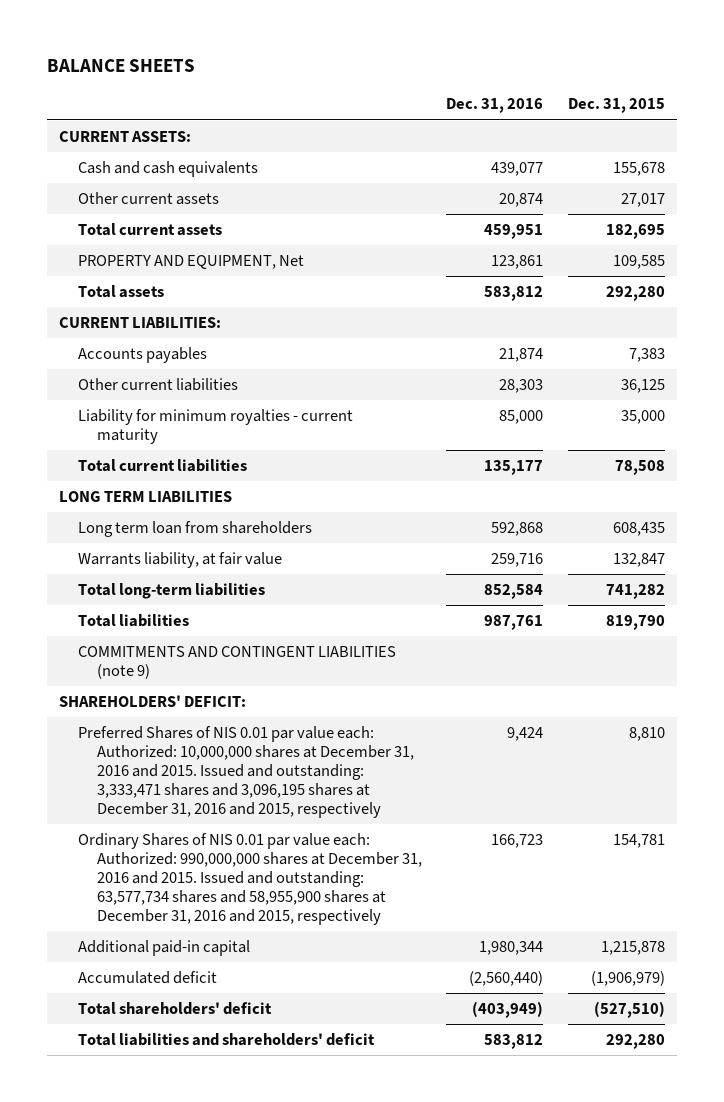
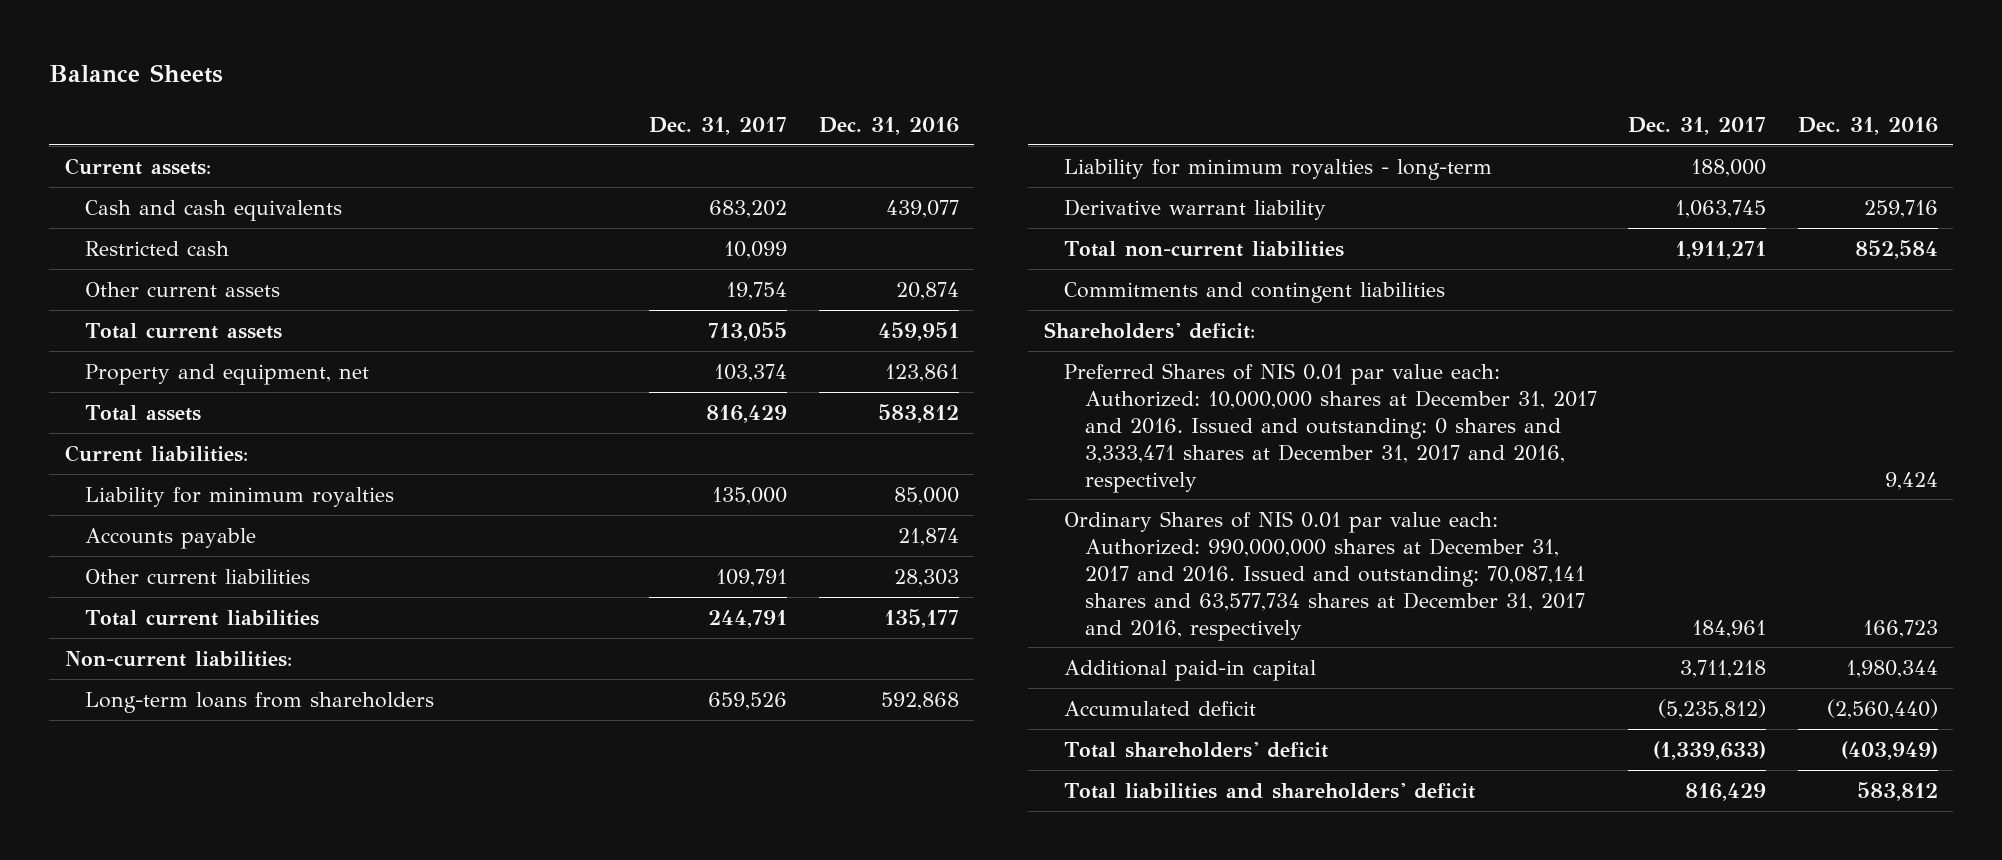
[46,59,195,73] BALANCE SHEETS -> [48,64,223,84] Balance Sheets
[567,98,665,114] Dec. 31, 2015 -> none
none -> [649,116,788,135] Dec. 31, 2017
[59,130,192,142] CURRENT ASSETS: -> [64,157,211,175] Current assets:
none -> [85,240,230,256] Restricted cash
[78,254,305,269] PROPERTY AND EQUIPMENT, Net -> [85,363,370,385] Property and equipment, net
[59,316,222,328] CURRENT LIABILITIES: -> [64,444,248,462] Current liabilities:
none -> [85,486,395,507] Liability for minimum royalties
[78,346,208,363] Accounts payables -> [85,527,257,549] Accounts payable
[78,408,354,444] Liability for minimum royalties - current maturity -> none
[78,613,190,627] Total liabilities -> none
[59,490,233,502] LONG TERM LIABILITIES -> [64,650,292,667] Non-current liabilities:
[78,520,313,537] Long term loan from shareholders -> [85,691,435,713] Long-term loans from shareholders
none -> [1064,158,1493,180] Liability for minimum royalties - long-term
[78,551,283,568] Warrants liability, at fair value -> [1064,198,1327,220] Derivative warrant liability
[78,582,266,599] Total long-term liabilities -> [1064,240,1345,257] Total non-current liabilities
[78,645,397,679] COMMITMENTS AND CONTINGENT LIABILITIES (note 9) -> [1064,281,1446,303] Commitments and contingent liabilities
[59,694,247,707] SHAREHOLDERS' DEFICIT: -> [1043,321,1255,339] Shareholders' deficit:
[78,725,415,818] Preferred Shares of NIS 0.01 par value each: Authorized: 10,000,000 shares at December 31, 2016 and 2015. Issued and outstanding: 3,333,471 shares and 3,096,195 shares at December 31, 2016 and 2015, respectively -> [1064,362,1597,493] Preferred Shares of NIS 0.01 par value each: Authorized: 10,000,000 shares at December 31, 2017 and 2016. Issued and outstanding: 0 shares and 3,333,471 shares at December 31, 2017 and 2016, respectively
[78,832,423,925] Ordinary Shares of NIS 0.01 par value each: Authorized: 990,000,000 shares at December 31, 2016 and 2015. Issued and outstanding: 63,577,734 shares and 58,955,900 shares at December 31, 2016 and 2015, respectively -> [1064,510,1585,641] Ordinary Shares of NIS 0.01 par value each: Authorized: 990,000,000 shares at December 31, 2017 and 2016. Issued and outstanding: 70,087,141 shares and 63,577,734 shares at December 31, 2017 and 2016, respectively

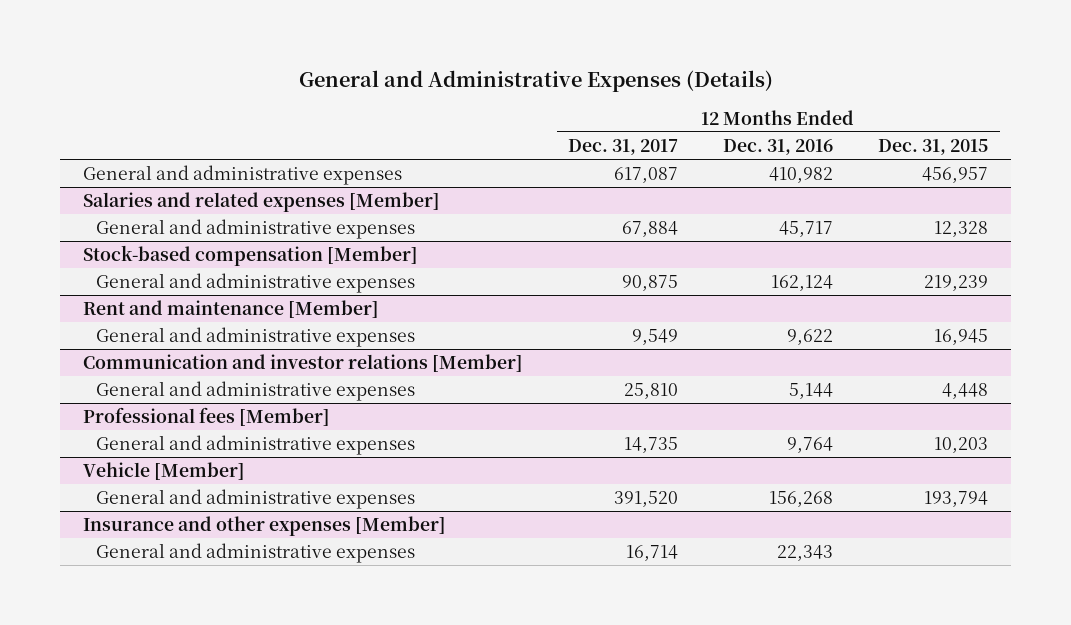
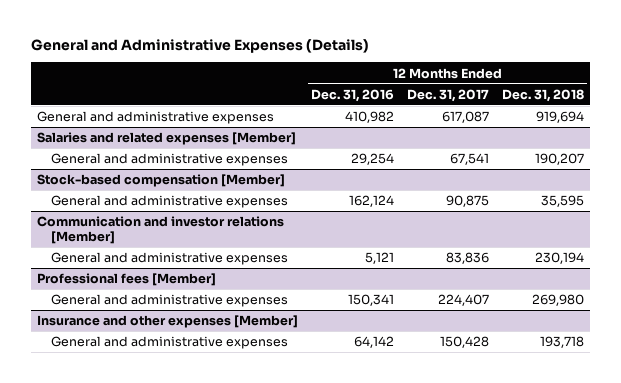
[878,138,989,155] Dec. 31, 2015 -> none
none -> [501,88,584,102] Dec. 31, 2018
[621,220,678,237] 67,884 -> [450,153,490,166] 67,541
[779,220,834,237] 45,717 -> [351,153,395,166] 29,254
[82,299,379,318] Rent and maintenance [Member] -> none
[96,326,416,347] General and administrative expenses -> none
[623,382,678,399] 25,810 -> [446,252,490,265] 83,836
[789,382,834,399] 5,144 -> [365,252,395,265] 5,121
[82,461,245,480] Vehicle [Member] -> none
[96,488,416,509] General and administrative expenses -> none
[623,436,678,453] 14,735 -> [438,294,490,307] 224,407
[787,436,834,453] 9,764 -> [348,294,395,307] 150,341
[625,544,678,561] 16,714 -> [440,336,490,349] 150,428
[777,544,834,561] 22,343 -> [354,336,395,349] 64,142

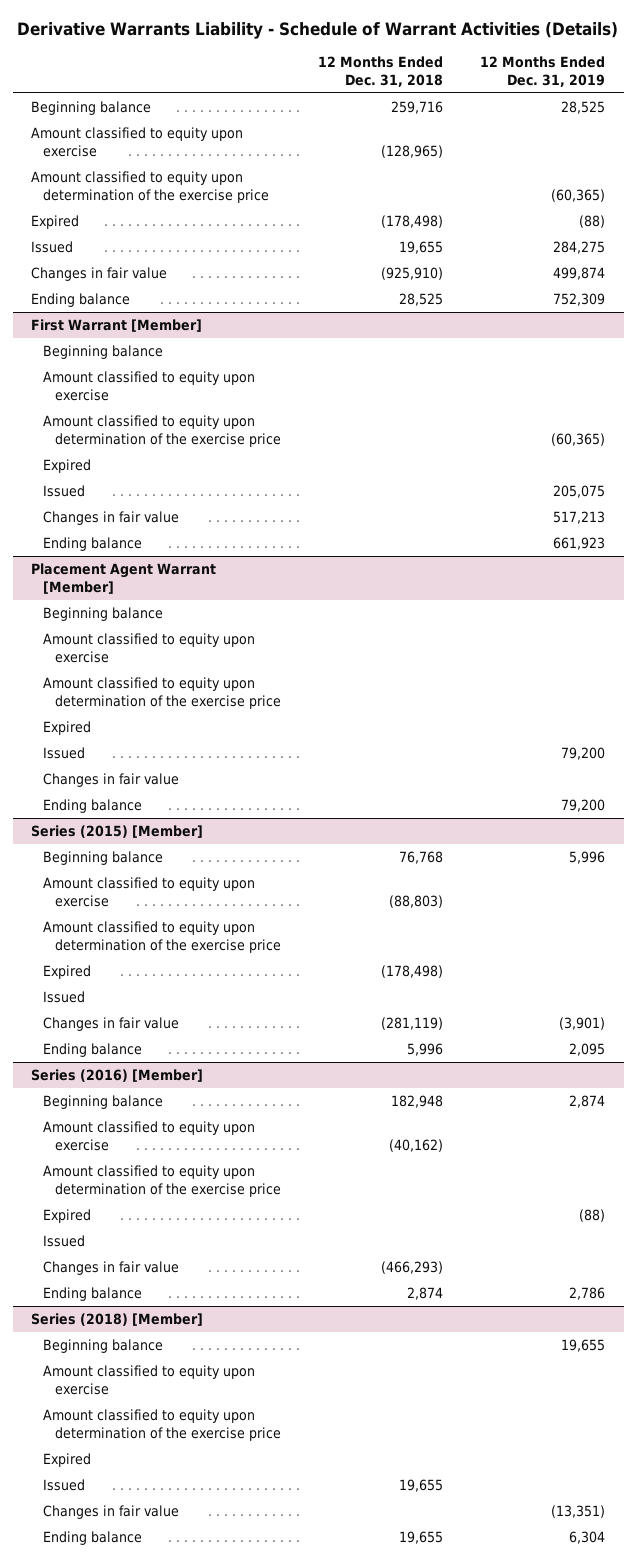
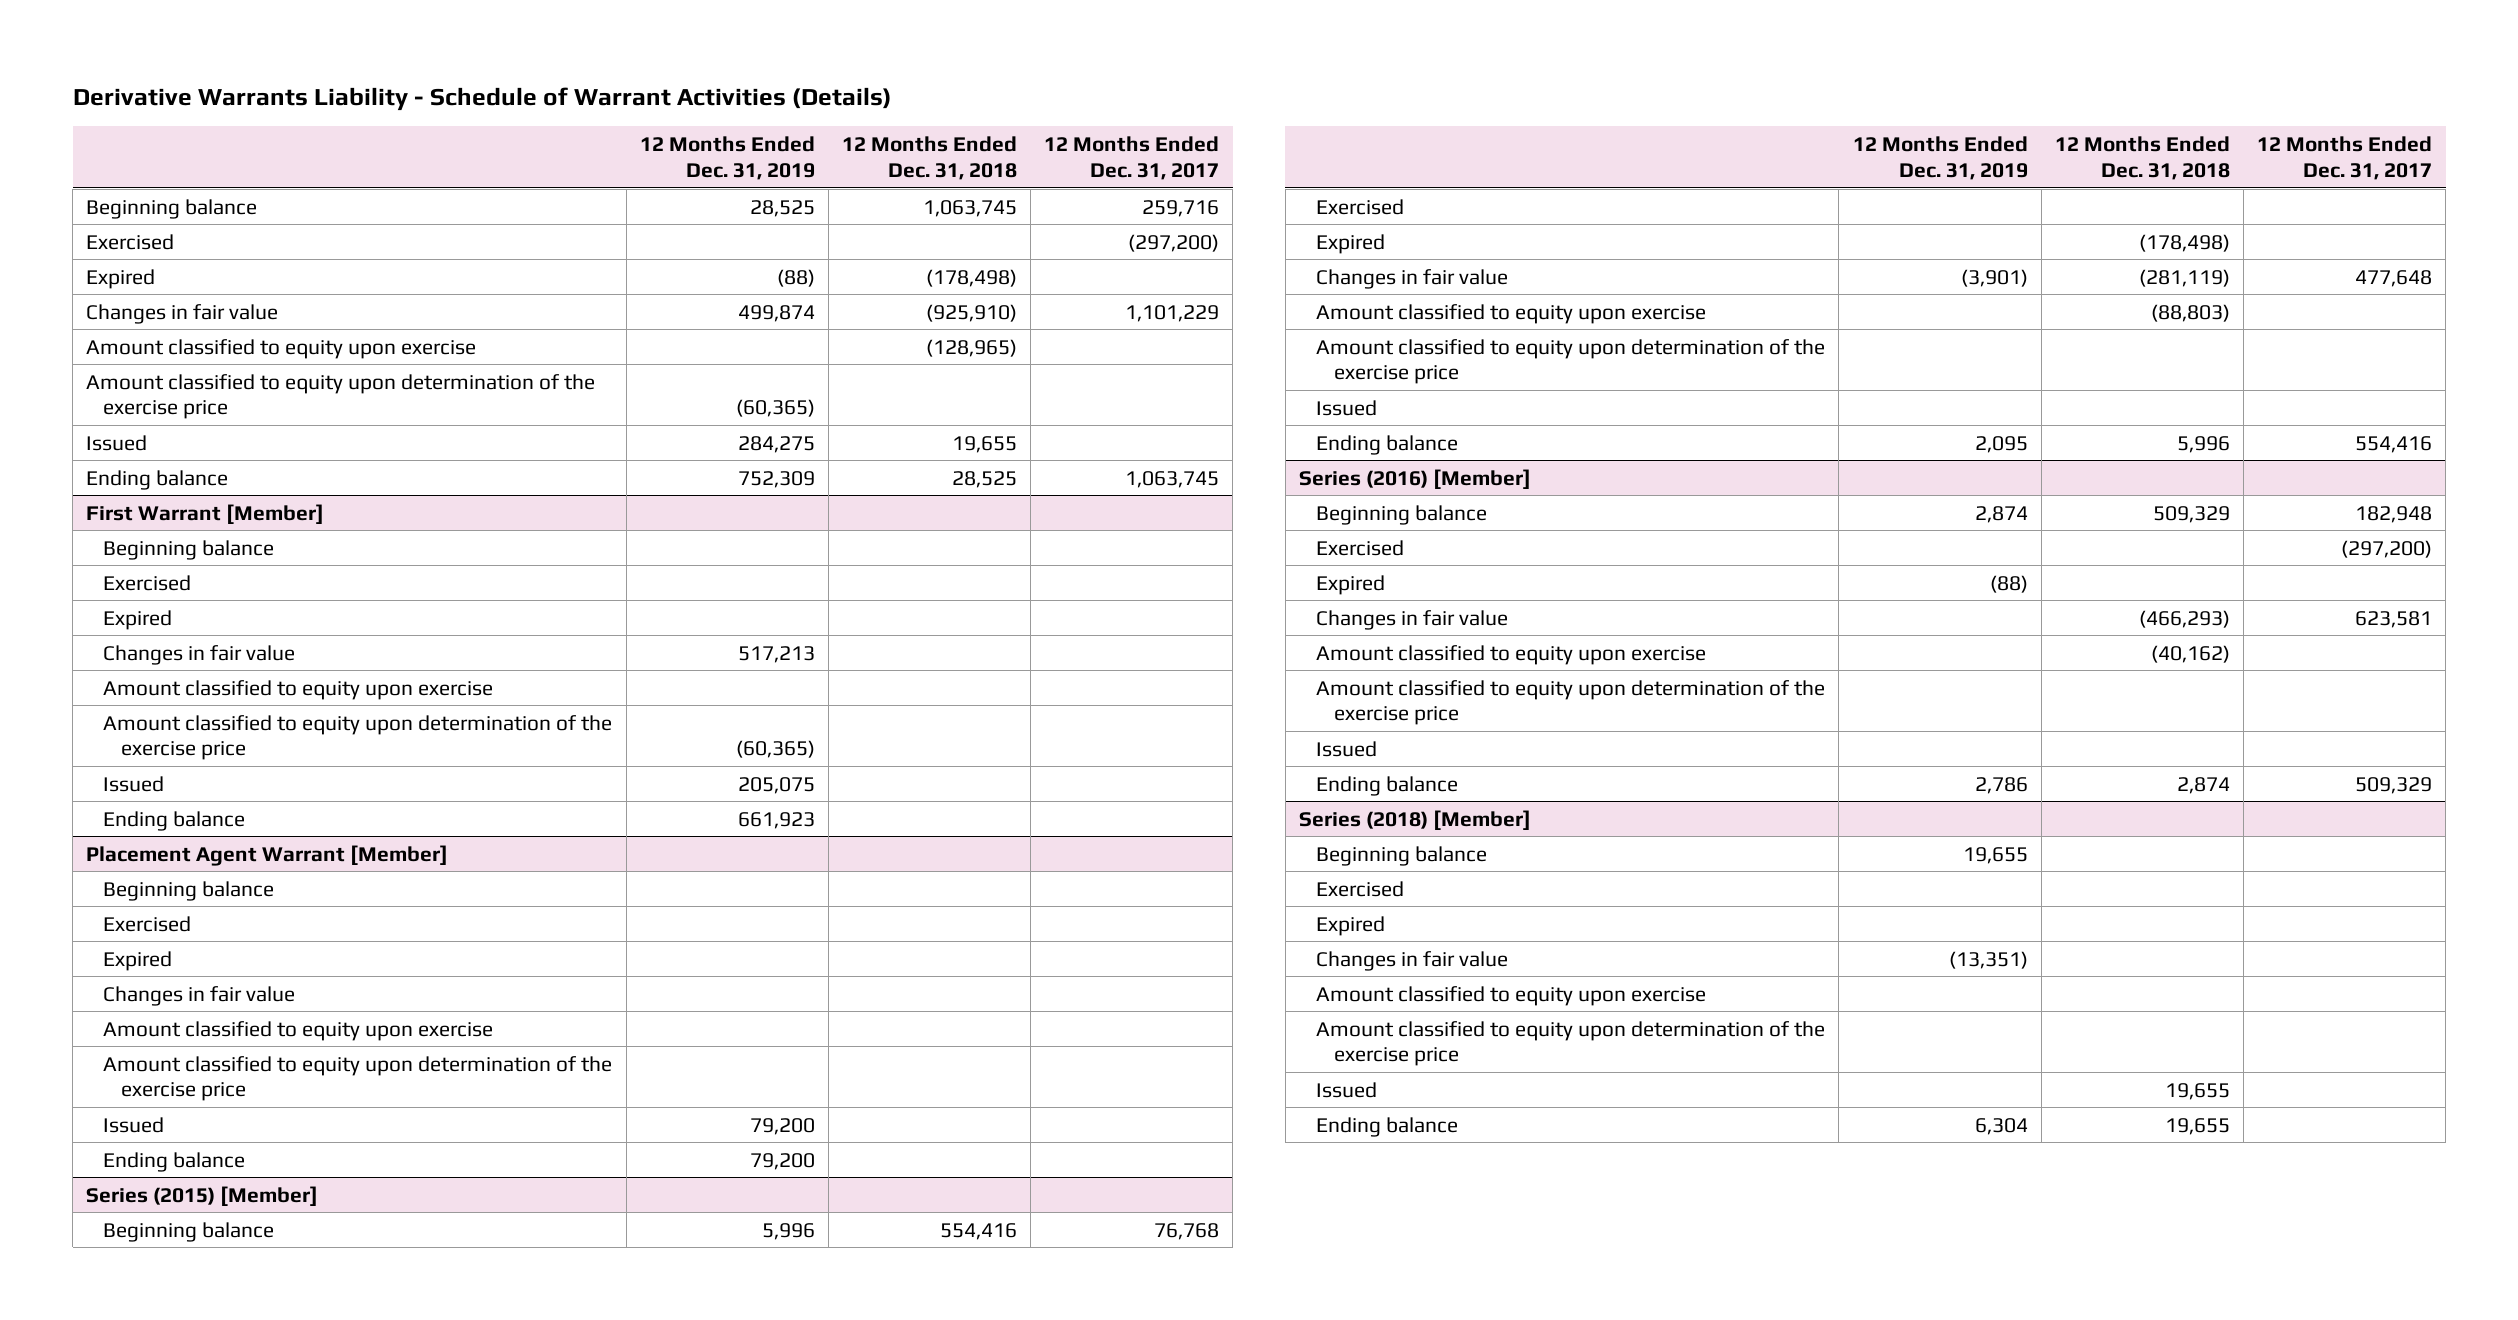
none -> [1044,135,1220,180] 12 Months Ended Dec. 31, 2017
[391,101,444,115] 259,716 -> [922,199,1017,217] 1,063,745
none -> [86,233,175,250] Exercised
[31,215,80,230] Expired -> [86,268,156,289] Expired
[31,267,168,282] Changes in fair value -> [86,303,279,324] Changes in fair value
none -> [103,574,192,591] Exercised
[43,459,92,474] Expired -> [103,609,173,630] Expired
[43,511,180,526] Changes in fair value -> [103,644,296,665] Changes in fair value
none -> [103,915,192,932] Exercised
[43,721,92,736] Expired -> [103,950,173,971] Expired
[43,773,180,788] Changes in fair value -> [103,985,296,1006] Changes in fair value
[399,851,444,865] 76,768 -> [939,1222,1017,1240] 554,416
none -> [1316,198,1405,215] Exercised
[43,965,92,980] Expired -> [1316,233,1386,254] Expired
[43,1017,180,1032] Changes in fair value -> [1316,268,1509,289] Changes in fair value
[391,1095,444,1109] 182,948 -> [2152,505,2230,523] 509,329
none -> [1316,539,1405,556] Exercised
[43,1209,92,1224] Expired -> [1316,574,1386,595] Expired
[43,1261,180,1276] Changes in fair value -> [1316,609,1509,630] Changes in fair value
none -> [1316,880,1405,897] Exercised
[43,1453,92,1468] Expired -> [1316,915,1386,936] Expired
[43,1505,180,1520] Changes in fair value -> [1316,950,1509,971] Changes in fair value

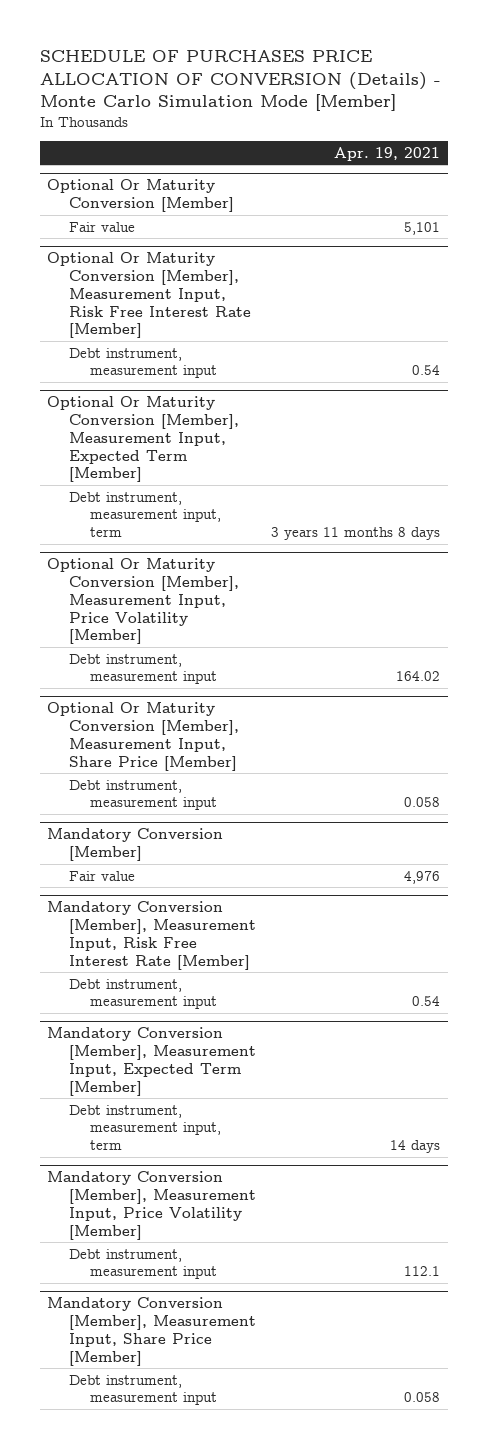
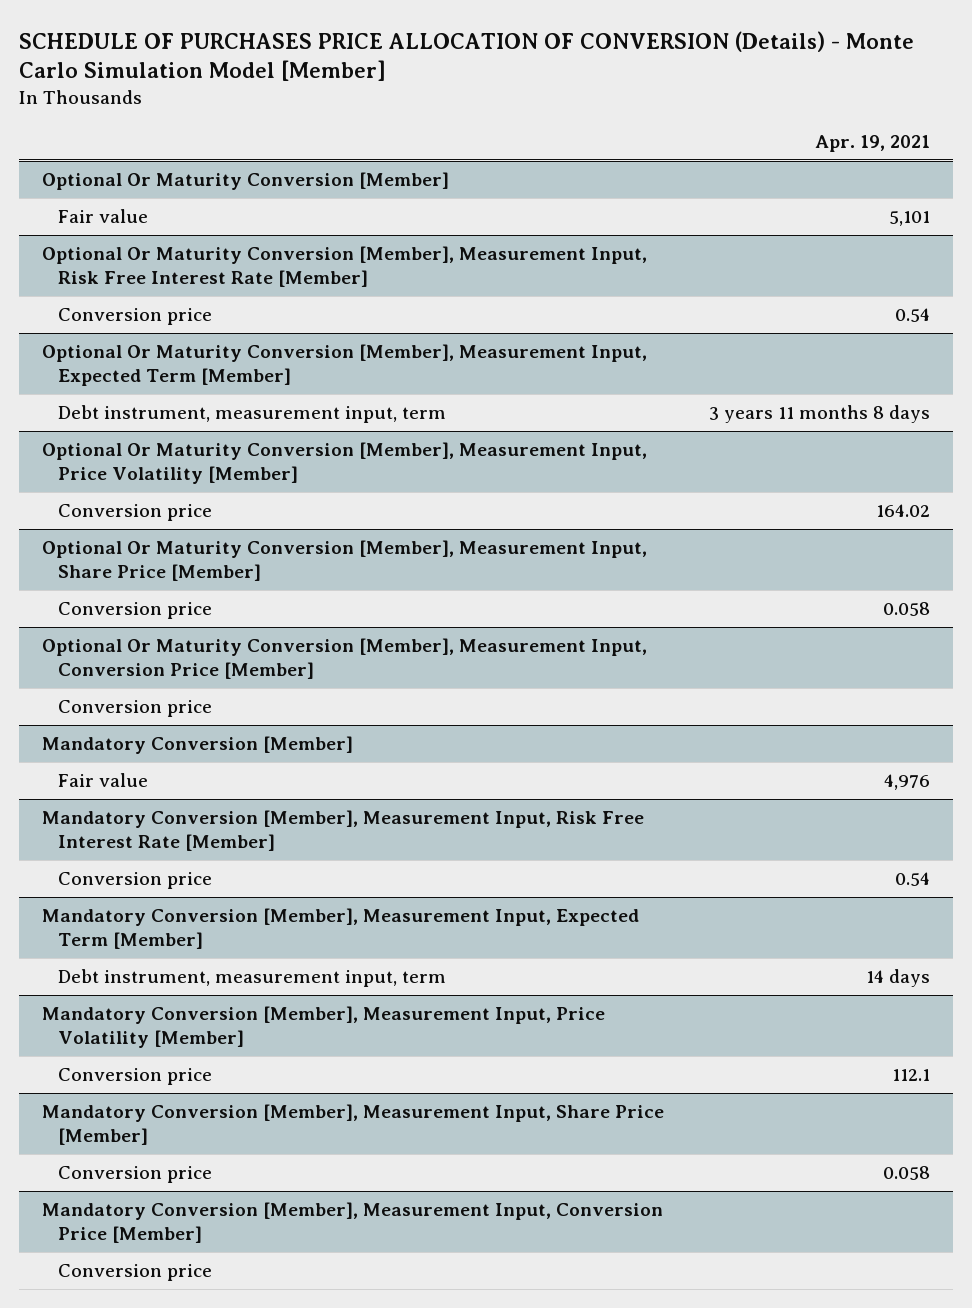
[39,50,441,112] SCHEDULE OF PURCHASES PRICE ALLOCATION OF CONVERSION (Details) - Monte Carlo Simulation Mode [Member] -> [19,30,915,82] SCHEDULE OF PURCHASES PRICE ALLOCATION OF CONVERSION (Details) - Monte Carlo Simulation Model [Member]
[68,347,218,379] Debt instrument, measurement input -> [57,307,212,325] Conversion price
[68,653,218,685] Debt instrument, measurement input -> [57,503,212,521] Conversion price
[68,779,218,811] Debt instrument, measurement input -> [57,601,212,619] Conversion price
none -> [42,637,648,679] Optional Or Maturity Conversion [Member], Measurement Input, Conversion Price [Member]
none -> [57,699,212,717] Conversion price
[68,978,218,1010] Debt instrument, measurement input -> [57,871,212,889] Conversion price
[68,1248,218,1280] Debt instrument, measurement input -> [57,1067,212,1085] Conversion price
[68,1374,218,1406] Debt instrument, measurement input -> [57,1165,212,1183] Conversion price
none -> [42,1201,664,1243] Mandatory Conversion [Member], Measurement Input, Conversion Price [Member]
none -> [57,1263,212,1281] Conversion price

